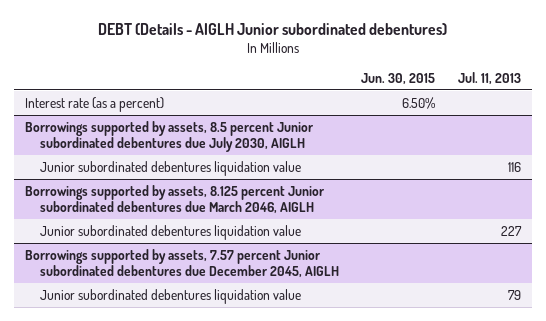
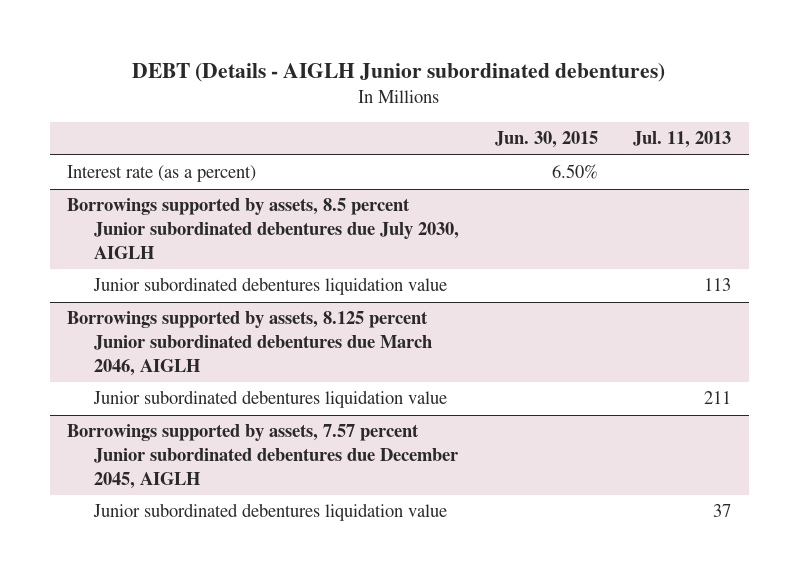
[508,161,522,172] 116 -> [703,278,731,292] 113
[501,225,523,236] 227 -> [703,391,731,405] 211
[508,289,522,300] 79 -> [712,504,731,518] 37

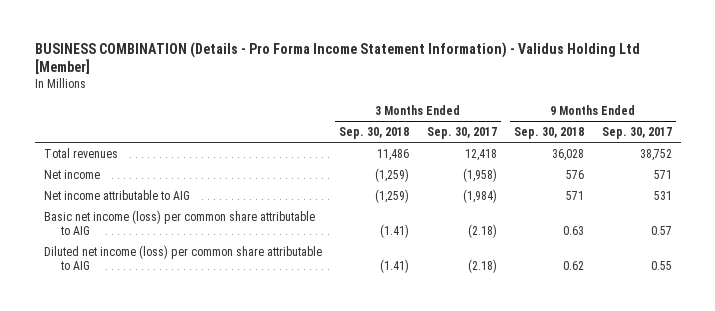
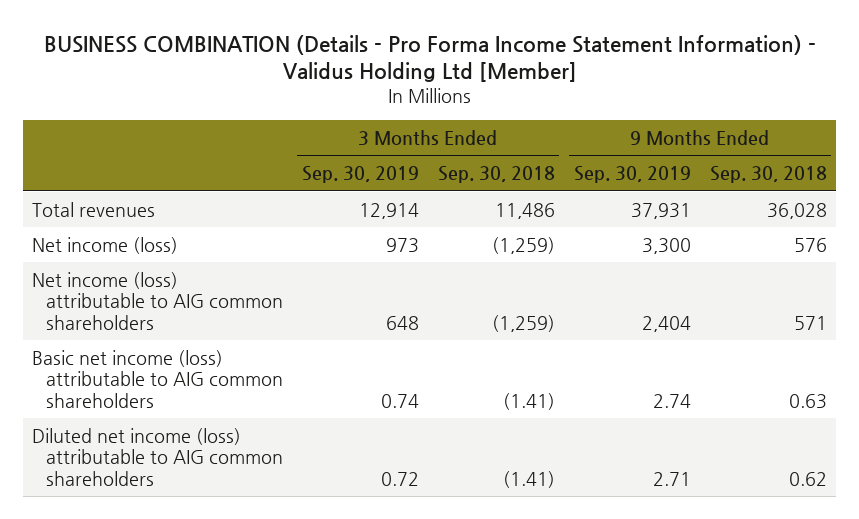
[426,126,497,139] Sep. 30, 2017 -> none
[601,126,672,139] Sep. 30, 2017 -> none
none -> [301,166,419,184] Sep. 30, 2019
none -> [573,166,691,184] Sep. 30, 2019
[43,169,100,179] Net income -> [32,236,179,254] Net income (loss)
[43,189,190,200] Net income attributable to AIG -> [32,271,283,330] Net income (loss) attributable to AIG common shareholders
[43,209,315,235] Basic net income (loss) per common share attributable to AIG -> [32,349,283,408] Basic net income (loss) attributable to AIG common shareholders
[43,244,322,270] Diluted net income (loss) per common share attributable to AIG -> [32,427,283,486] Diluted net income (loss) attributable to AIG common shareholders

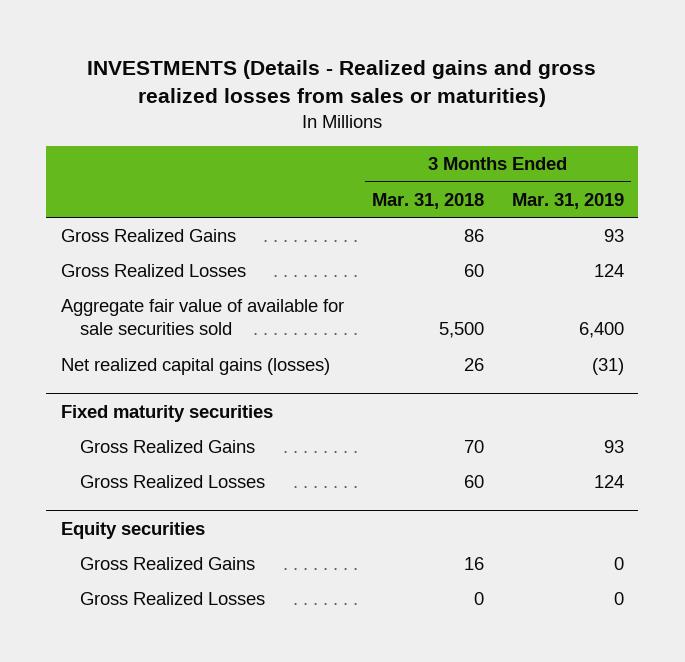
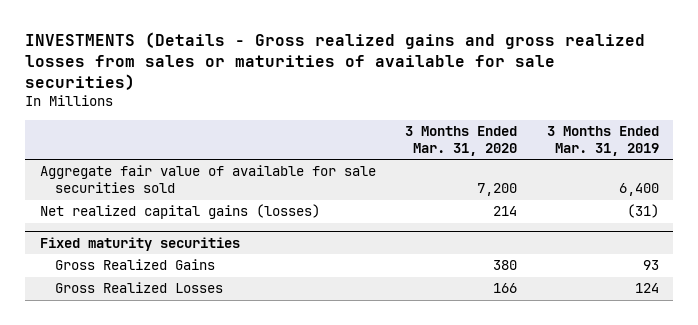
[87,59,597,108] INVESTMENTS (Details - Realized gains and gross realized losses from sales or maturities) -> [24,31,645,90] INVESTMENTS (Details - Gross realized gains and gross realized losses from sales or maturities of available for sale securities)
[371,192,484,209] Mar. 31, 2018 -> none
none -> [405,126,518,156] 3 Months Ended Mar. 31, 2020
[60,228,236,242] Gross Realized Gains -> none
[60,263,246,277] Gross Realized Losses -> none
[60,521,205,539] Equity securities -> none
[80,556,256,570] Gross Realized Gains -> none
[80,591,266,605] Gross Realized Losses -> none

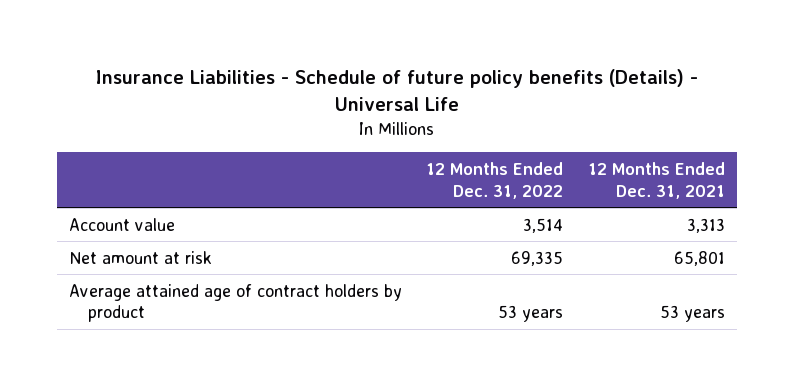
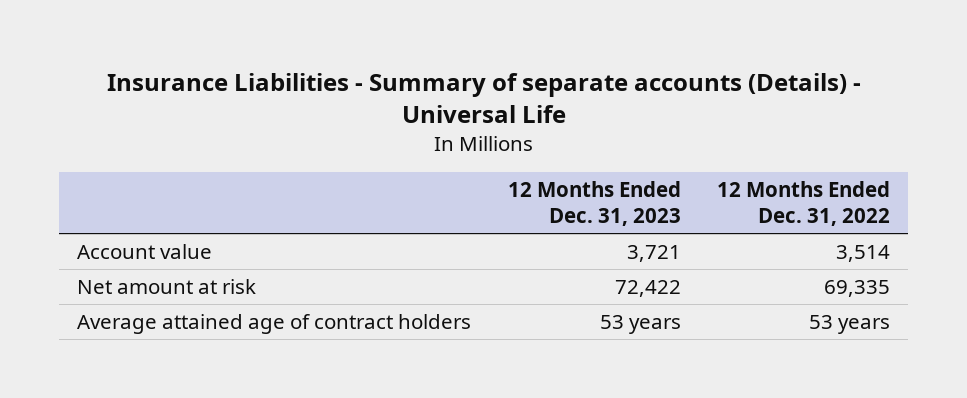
[95,69,698,112] Insurance Liabilities - Schedule of future policy benefits (Details) - Universal Life -> [106,73,861,124] Insurance Liabilities - Summary of separate accounts (Details) - Universal Life
[587,161,725,199] 12 Months Ended Dec. 31, 2021 -> none
none -> [507,181,681,227] 12 Months Ended Dec. 31, 2023
[69,283,403,323] Average attained age of contract holders by product -> [77,314,472,335] Average attained age of contract holders

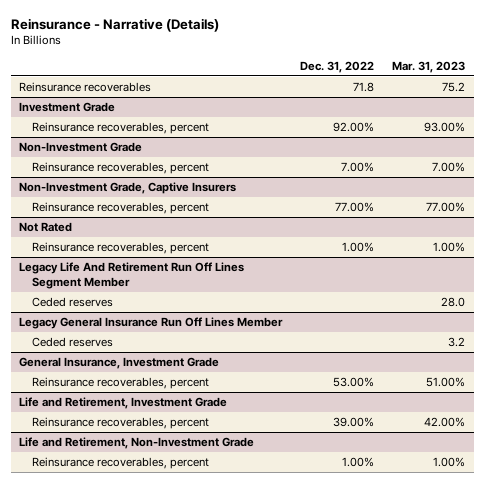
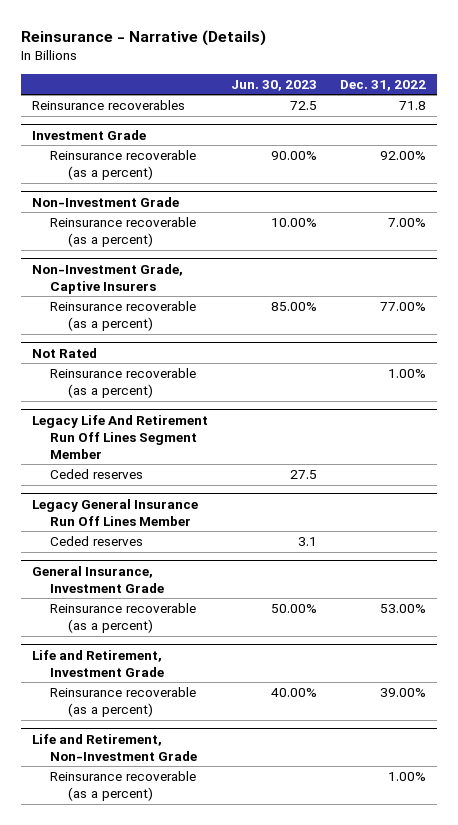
[392,60,466,73] Mar. 31, 2023 -> none
none -> [230,79,317,91] Jun. 30, 2023
[31,122,209,135] Reinsurance recoverables, percent -> [50,150,197,181] Reinsurance recoverable (as a percent)
[31,162,209,175] Reinsurance recoverables, percent -> [50,217,197,248] Reinsurance recoverable (as a percent)
[31,202,209,215] Reinsurance recoverables, percent -> [50,301,197,332] Reinsurance recoverable (as a percent)
[31,242,209,255] Reinsurance recoverables, percent -> [50,368,197,399] Reinsurance recoverable (as a percent)
[31,377,209,390] Reinsurance recoverables, percent -> [50,603,197,634] Reinsurance recoverable (as a percent)
[31,417,209,430] Reinsurance recoverables, percent -> [50,687,197,718] Reinsurance recoverable (as a percent)
[31,457,209,470] Reinsurance recoverables, percent -> [50,771,197,802] Reinsurance recoverable (as a percent)

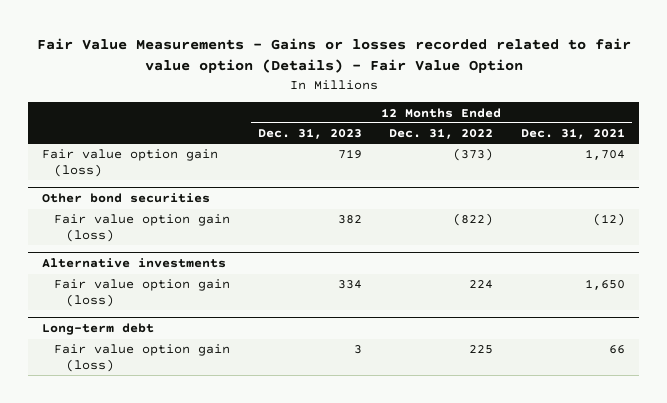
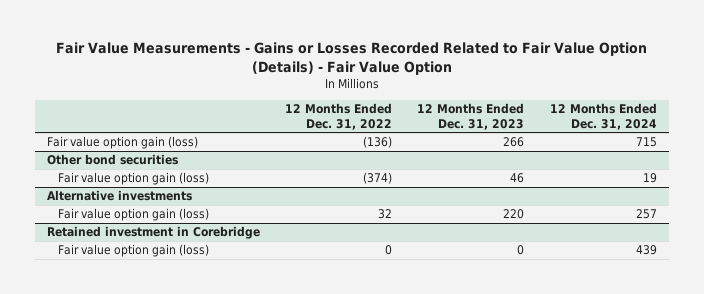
[36,38,631,74] Fair Value Measurements - Gains or losses recorded related to fair value option (Details) - Fair Value Option -> [55,42,647,75] Fair Value Measurements - Gains or Losses Recorded Related to Fair Value Option (Details) - Fair Value Option
[521,128,626,140] Dec. 31, 2021 -> none
none -> [549,102,657,130] 12 Months Ended Dec. 31, 2024
[337,149,362,160] 719 -> [503,137,525,148] 266
[453,148,494,162] (373) -> [363,136,393,149] (136)
[337,215,362,225] 382 -> [510,173,525,184] 46
[453,213,494,227] (822) -> [363,172,393,185] (374)
[337,280,362,290] 334 -> [503,209,525,220] 220
[469,280,494,290] 224 -> [378,209,393,220] 32
[41,323,154,336] Long-term debt -> [47,226,261,240] Retained investment in Corebridge
[353,345,362,355] 3 -> [517,245,525,256] 0
[469,345,494,355] 225 -> [385,245,393,256] 0

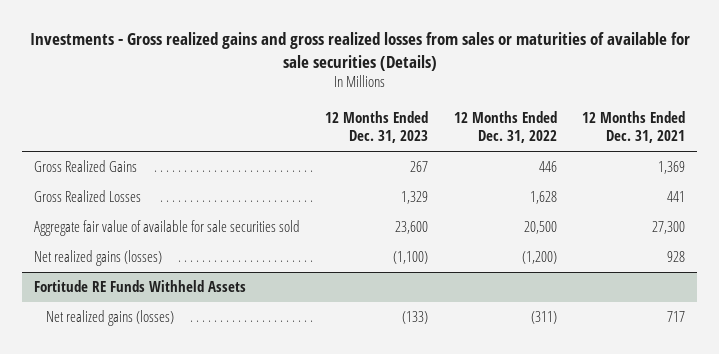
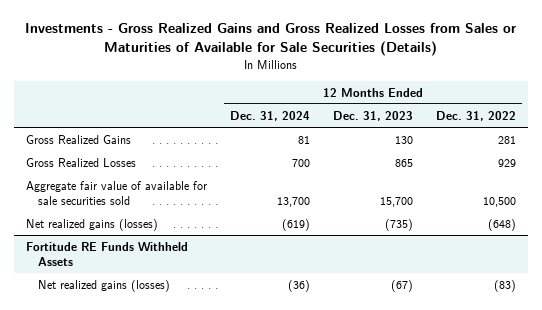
[29,31,690,71] Investments - Gross realized gains and gross realized losses from sales or maturities of available for sale securities (Details) -> [24,23,516,57] Investments - Gross Realized Gains and Gross Realized Losses from Sales or Maturities of Available for Sale Securities (Details)
[581,110,685,144] 12 Months Ended Dec. 31, 2021 -> none
none -> [229,110,310,121] Dec. 31, 2024
[410,161,429,173] 267 -> [395,135,414,144] 130
[538,161,557,173] 446 -> [498,135,517,144] 281
[401,191,429,205] 1,329 -> [395,158,414,167] 865
[529,191,557,205] 1,628 -> [498,158,517,167] 929
[395,221,429,235] 23,600 -> [380,196,414,207] 15,700
[523,221,557,235] 20,500 -> [483,196,517,207] 10,500
[393,251,429,265] (1,100) -> [385,218,414,231] (735)
[521,251,557,265] (1,200) -> [488,218,517,231] (648)
[402,311,429,325] (133) -> [391,279,414,292] (67)
[530,311,557,325] (311) -> [494,279,517,292] (83)

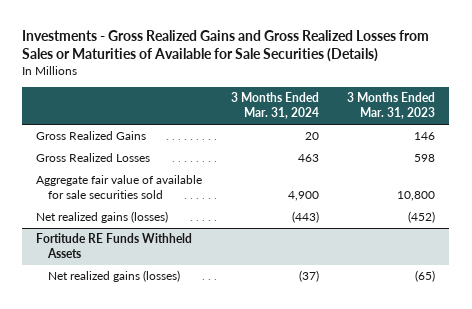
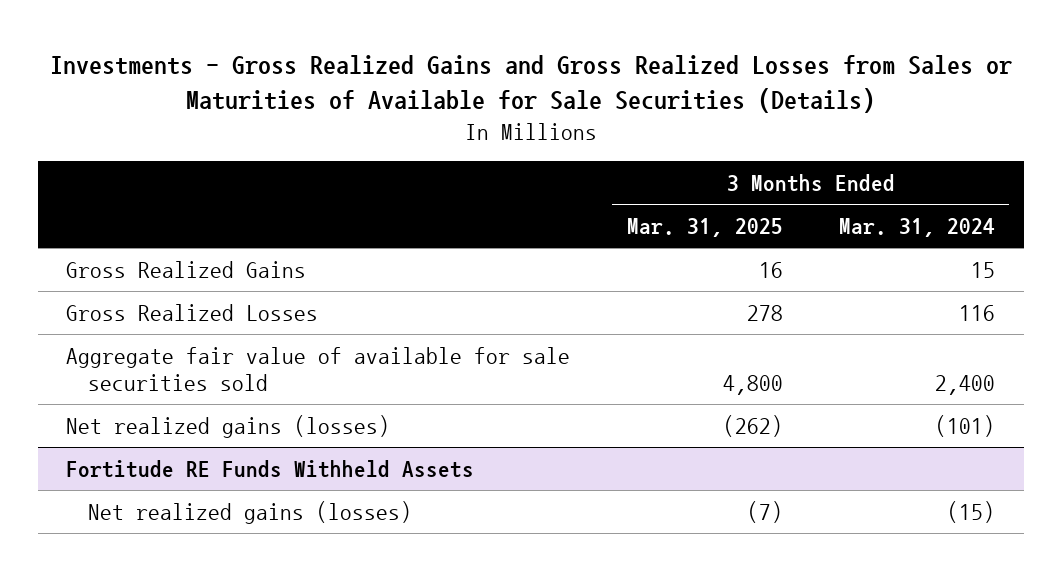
[347,92,436,120] 3 Months Ended Mar. 31, 2023 -> none
none -> [626,218,783,238] Mar. 31, 2025
[304,132,319,141] 20 -> [971,261,996,278] 15
[297,154,319,163] 463 -> [959,304,996,321] 116
[287,191,319,202] 4,900 -> [935,374,996,395] 2,400
[291,211,319,224] (443) -> [935,414,996,437] (101)
[298,270,319,283] (37) -> [947,500,996,523] (15)

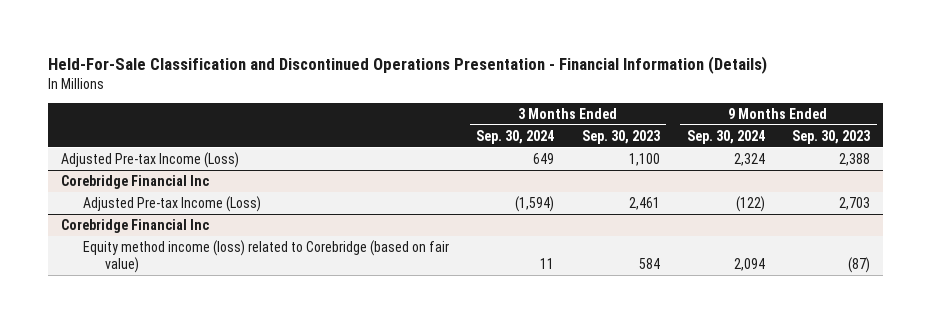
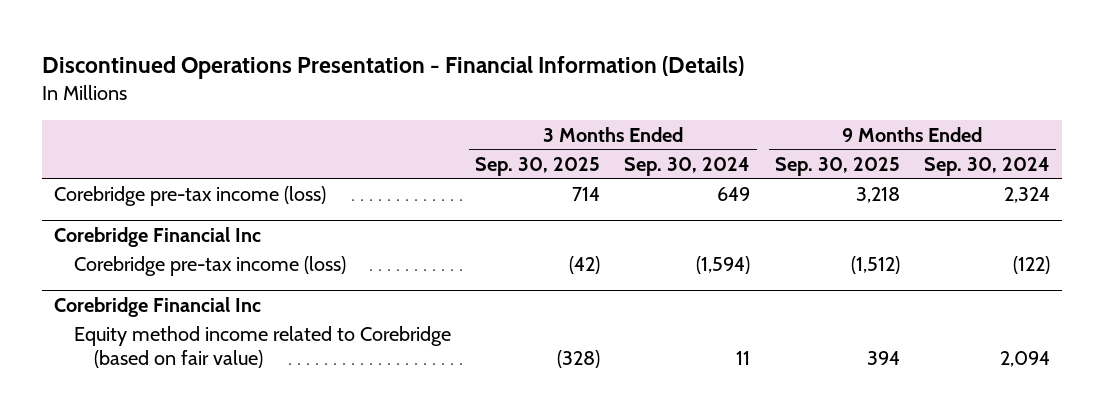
[47,55,767,74] Held-For-Sale Classification and Discontinued Operations Presentation - Financial Information (Details) -> [42,56,745,80] Discontinued Operations Presentation - Financial Information (Details)
[581,129,660,144] Sep. 30, 2023 -> none
[791,129,870,144] Sep. 30, 2023 -> none
none -> [475,156,601,176] Sep. 30, 2025
none -> [774,156,900,176] Sep. 30, 2025
[61,151,240,168] Adjusted Pre-tax Income (Loss) -> [54,185,327,206] Corebridge pre-tax income (loss)
[83,195,262,212] Adjusted Pre-tax Income (Loss) -> [74,255,347,276] Corebridge pre-tax income (loss)
[83,239,450,274] Equity method income (loss) related to Corebridge (based on fair value) -> [74,325,452,368] Equity method income related to Corebridge (based on fair value)

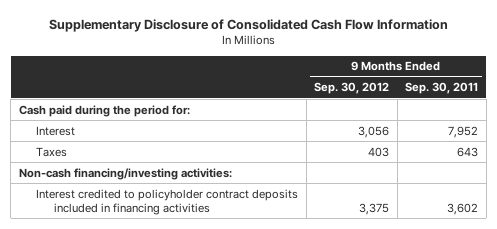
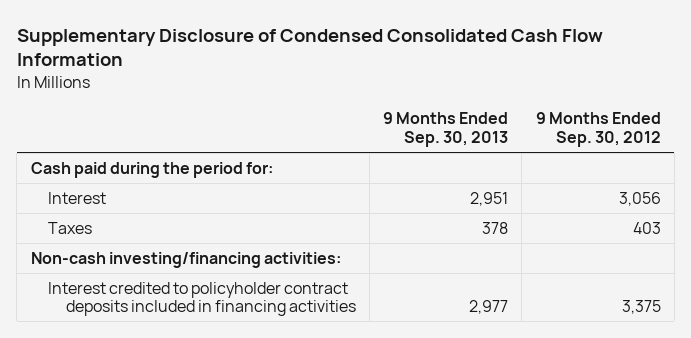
[48,18,448,32] Supplementary Disclosure of Consolidated Cash Flow Information -> [16,28,603,67] Supplementary Disclosure of Condensed Consolidated Cash Flow Information
[405,82,479,95] Sep. 30, 2011 -> none
none -> [383,112,509,148] 9 Months Ended Sep. 30, 2013
[18,167,232,180] Non-cash financing/investing activities: -> [30,251,341,268] Non-cash investing/financing activities:

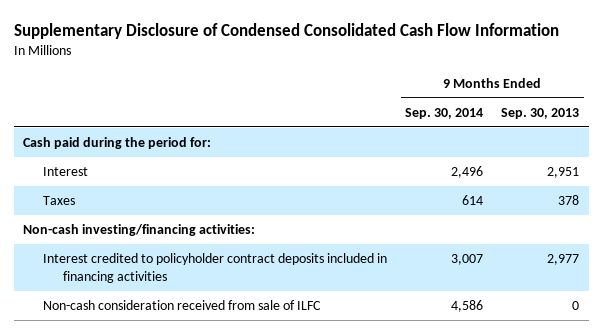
[535,112,661,148] 9 Months Ended Sep. 30, 2012 -> none
none -> [405,107,484,119] Sep. 30, 2014
none -> [42,300,321,311] Non-cash consideration received from sale of ILFC

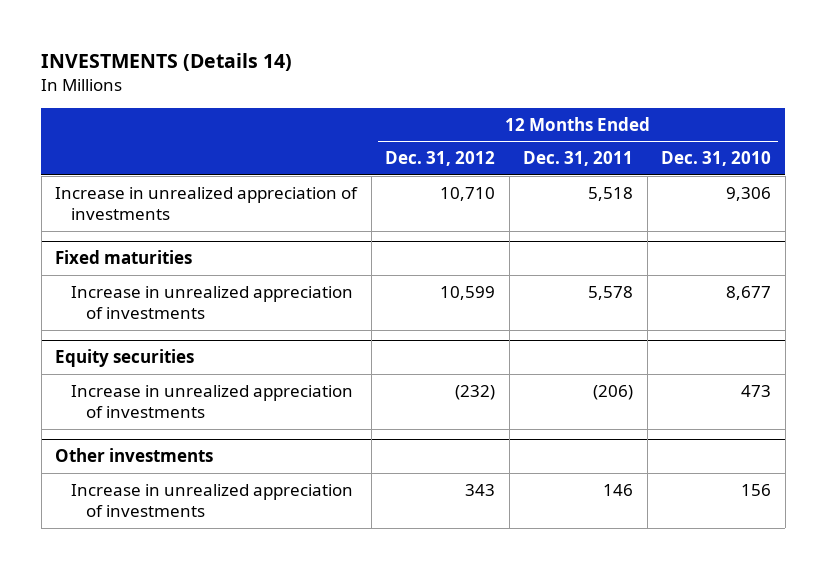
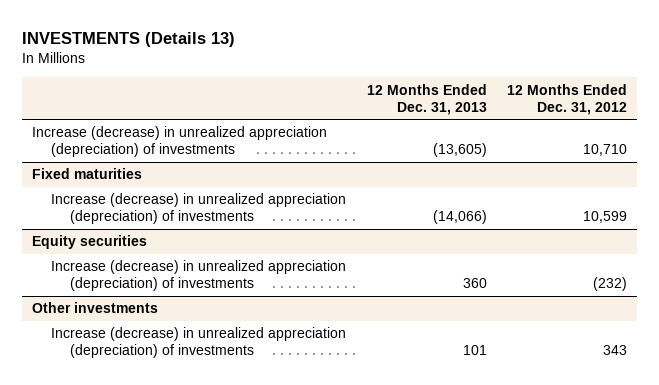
[41,52,293,71] INVESTMENTS (Details 14) -> [21,31,235,47] INVESTMENTS (Details 13)
[523,150,634,166] Dec. 31, 2011 -> none
[661,150,772,166] Dec. 31, 2010 -> none
none -> [366,83,487,115] 12 Months Ended Dec. 31, 2013
[55,186,359,220] Increase in unrealized appreciation of investments -> [32,126,328,158] Increase (decrease) in unrealized appreciation (depreciation) of investments
[70,285,353,319] Increase in unrealized appreciation of investments -> [51,193,347,225] Increase (decrease) in unrealized appreciation (depreciation) of investments
[70,384,353,418] Increase in unrealized appreciation of investments -> [51,260,347,292] Increase (decrease) in unrealized appreciation (depreciation) of investments
[70,483,353,517] Increase in unrealized appreciation of investments -> [51,327,347,359] Increase (decrease) in unrealized appreciation (depreciation) of investments

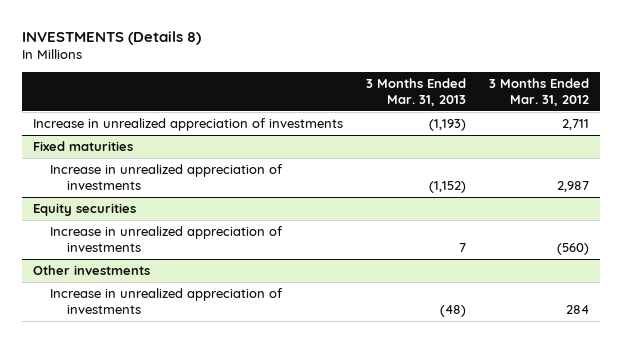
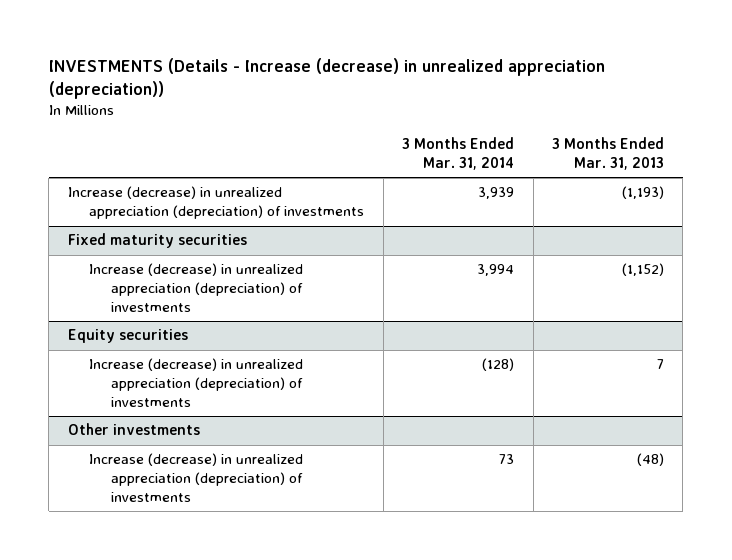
[21,30,201,45] INVESTMENTS (Details 8) -> [48,57,605,99] INVESTMENTS (Details - Increase (decrease) in unrealized appreciation (depreciation))
[488,78,589,106] 3 Months Ended Mar. 31, 2012 -> none
none -> [402,137,515,171] 3 Months Ended Mar. 31, 2014
[33,141,134,152] Fixed maturities -> none
[33,118,344,132] Increase in unrealized appreciation of investments -> [67,186,365,220] Increase (decrease) in unrealized appreciation (depreciation) of investments
none -> [67,233,247,249] Fixed maturity securities
[50,164,284,190] Increase in unrealized appreciation of investments -> [89,263,304,312] Increase (decrease) in unrealized appreciation (depreciation) of investments
[50,226,284,252] Increase in unrealized appreciation of investments -> [89,358,304,407] Increase (decrease) in unrealized appreciation (depreciation) of investments
[50,288,284,314] Increase in unrealized appreciation of investments -> [89,453,304,502] Increase (decrease) in unrealized appreciation (depreciation) of investments

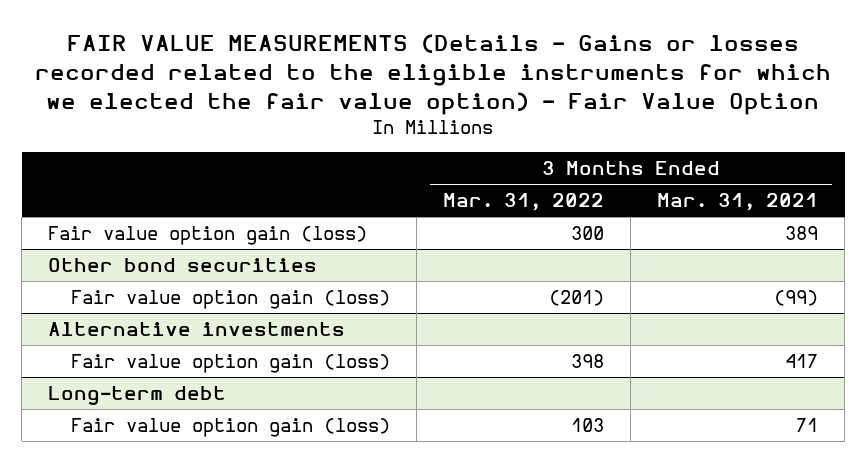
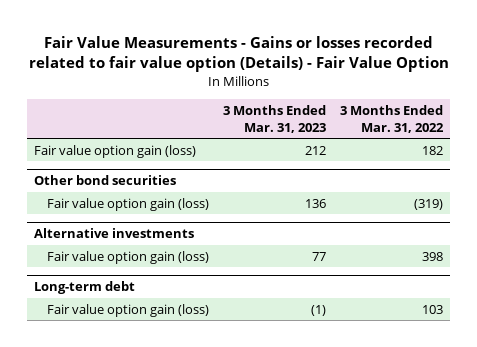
[35,33,832,115] FAIR VALUE MEASUREMENTS (Details - Gains or losses recorded related to the eligible instruments for which we elected the fair value option) - Fair Value Option -> [28,35,449,73] Fair Value Measurements - Gains or losses recorded related to fair value option (Details) - Fair Value Option
[657,193,819,212] Mar. 31, 2021 -> none
none -> [223,104,327,133] 3 Months Ended Mar. 31, 2023
[571,226,605,241] 300 -> [422,145,444,155] 182
[549,290,605,307] (201) -> [414,198,444,210] (319)

